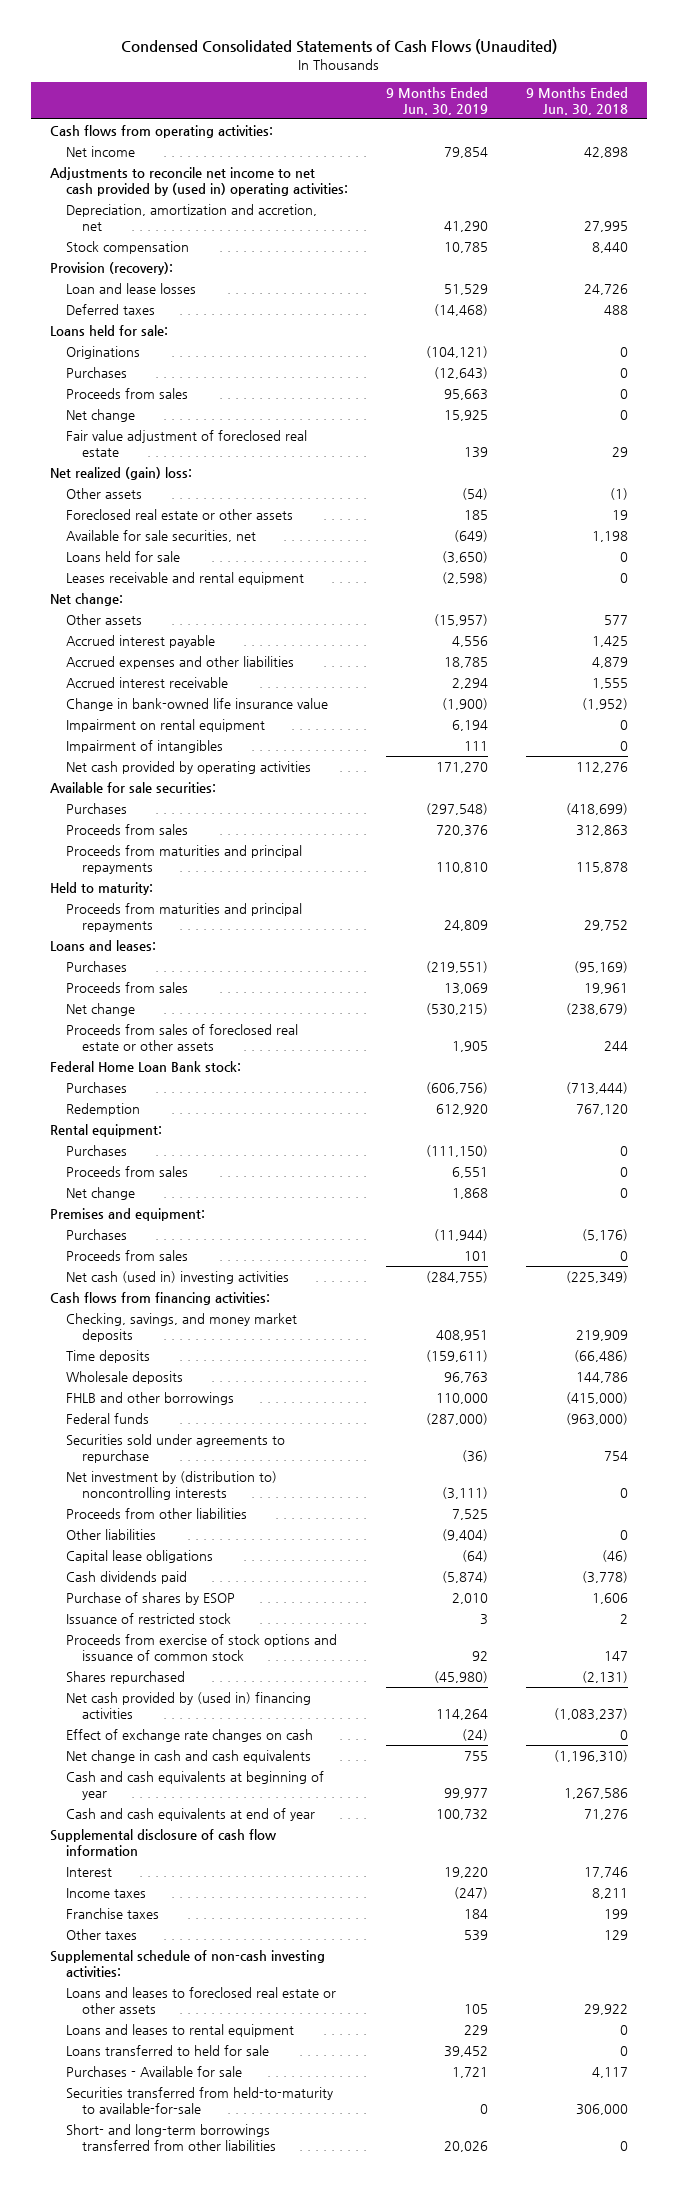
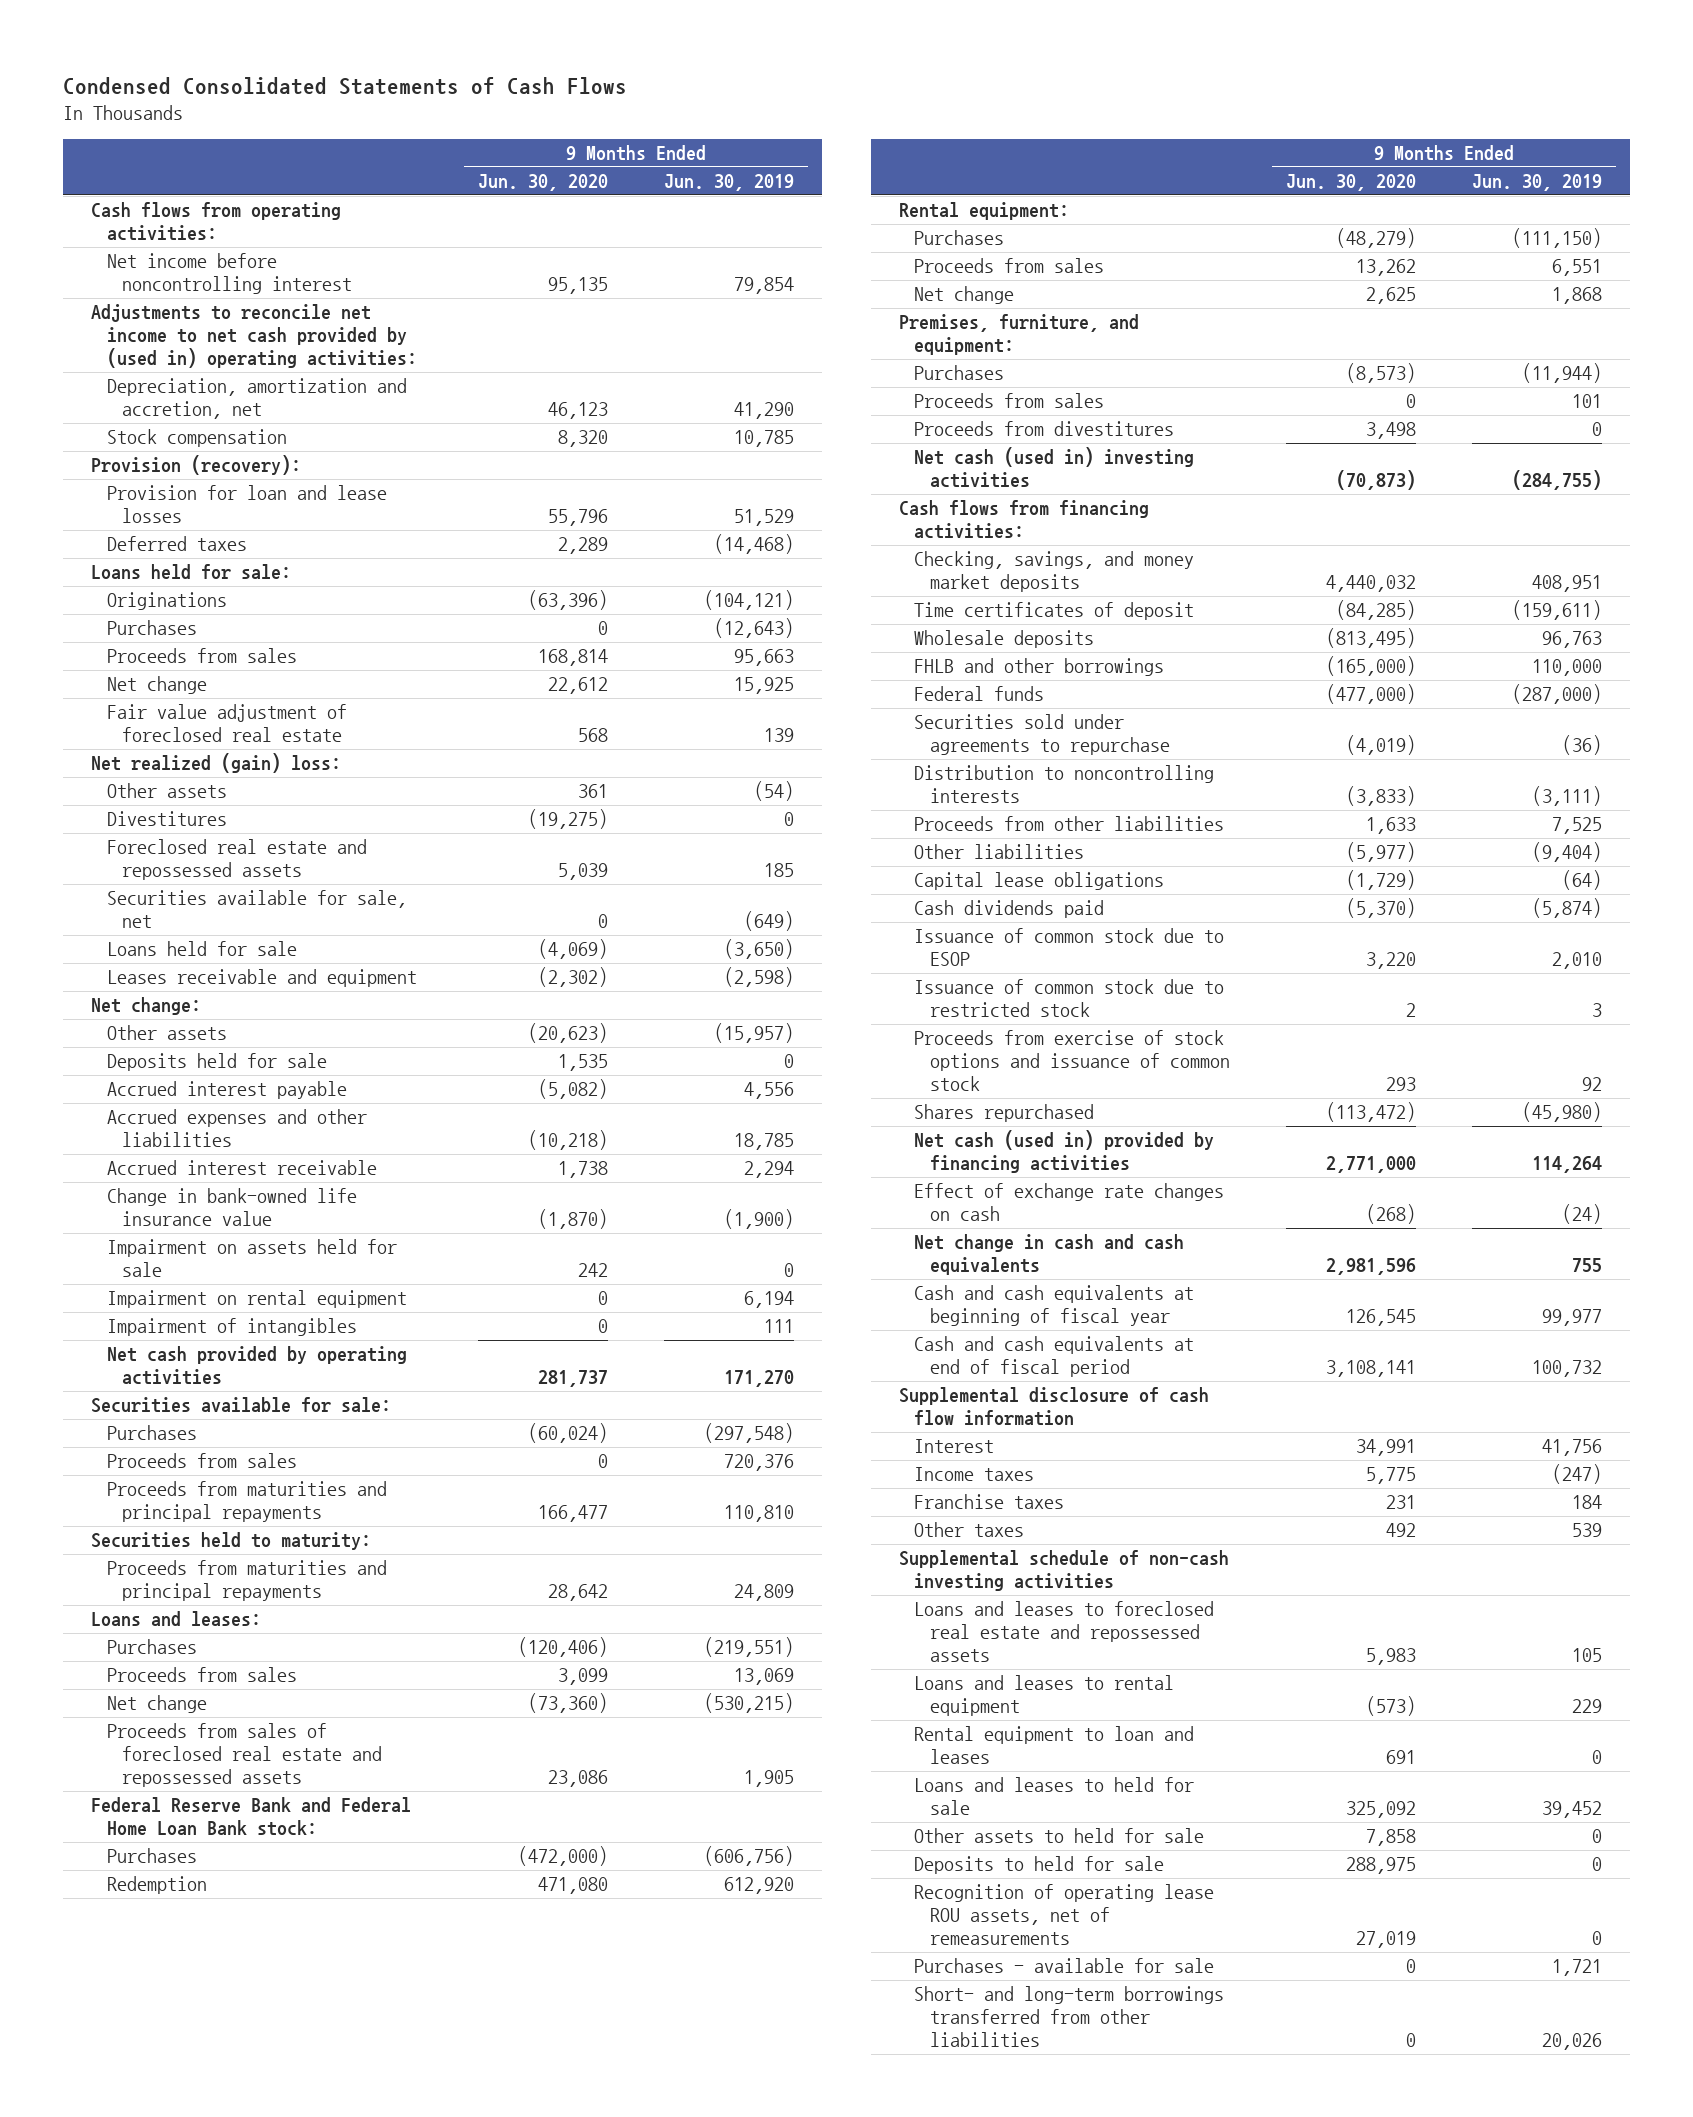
[120,39,557,55] Condensed Consolidated Statements of Cash Flows (Unaudited) -> [63,77,628,96] Condensed Consolidated Statements of Cash Flows
[525,87,628,115] 9 Months Ended Jun. 30, 2018 -> none
none -> [478,173,609,191] Jun. 30, 2020
[65,146,135,158] Net income -> [106,253,353,295] Net income before noncontrolling interest
[65,283,196,295] Loan and lease losses -> [106,485,387,524] Provision for loan and lease losses
none -> [106,811,227,827] Divestitures
[65,509,293,521] Foreclosed real estate or other assets -> [106,839,367,881] Foreclosed real estate and repossessed assets
[65,530,256,543] Available for sale securities, net -> [106,890,407,929] Securities available for sale, net
[65,572,304,586] Leases receivable and rental equipment -> [106,969,417,988] Leases receivable and equipment
none -> [106,1053,327,1072] Deposits held for sale
none -> [106,1239,397,1278] Impairment on assets held for sale
[49,782,216,794] Available for sale securities: -> [90,1397,391,1414] Securities available for sale:
[49,882,153,896] Held to maturity: -> [90,1532,371,1551] Securities held to maturity:
[65,1024,298,1051] Proceeds from sales of foreclosed real estate or other assets -> [106,1723,383,1788] Proceeds from sales of foreclosed real estate and repossessed assets
[49,1061,241,1073] Federal Home Loan Bank stock: -> [90,1797,411,1837] Federal Reserve Bank and Federal Home Loan Bank stock:
[49,1208,205,1222] Premises and equipment: -> [898,314,1139,356] Premises, furniture, and equipment:
none -> [914,421,1175,437] Proceeds from divestitures
[65,1350,150,1364] Time deposits -> [914,602,1195,621] Time certificates of deposit
[65,1471,277,1500] Net investment by (distribution to) noncontrolling interests -> [914,765,1215,804] Distribution to noncontrolling interests
[65,1592,235,1606] Purchase of shares by ESOP -> none
none -> [914,928,1225,967] Issuance of common stock due to ESOP
[65,1613,231,1625] Issuance of restricted stock -> [914,979,1225,1018] Issuance of common stock due to restricted stock
[65,1692,311,1719] Net cash provided by (used in) financing activities -> [914,1130,1215,1174] Net cash (used in) provided by financing activities
[65,1771,324,1800] Cash and cash equivalents at beginning of year -> [914,1285,1195,1327] Cash and cash equivalents at beginning of fiscal year
[65,1808,315,1822] Cash and cash equivalents at end of year -> [914,1336,1195,1378] Cash and cash equivalents at end of fiscal period
[443,1867,488,1879] 19,220 -> [1541,1439,1602,1457] 41,756
[49,1950,325,1977] Supplemental schedule of non-cash investing activities: -> [898,1550,1229,1592] Supplemental schedule of non-cash investing activities
[65,1987,336,2014] Loans and leases to foreclosed real estate or other assets -> [914,1601,1215,1663] Loans and leases to foreclosed real estate and repossessed assets
[65,2087,333,2114] Securities transferred from held-to-maturity to available-for-sale -> none
none -> [914,1726,1195,1765] Rental equipment to loan and leases
[65,2045,269,2057] Loans transferred to held for sale -> [914,1777,1195,1816] Loans and leases to held for sale
none -> [914,1828,1205,1844] Other assets to held for sale
none -> [914,1856,1165,1875] Deposits to held for sale
none -> [914,1884,1215,1946] Recognition of operating lease ROU assets, net of remeasurements
[65,2066,242,2078] Purchases - Available for sale -> [914,1958,1215,1974] Purchases - available for sale

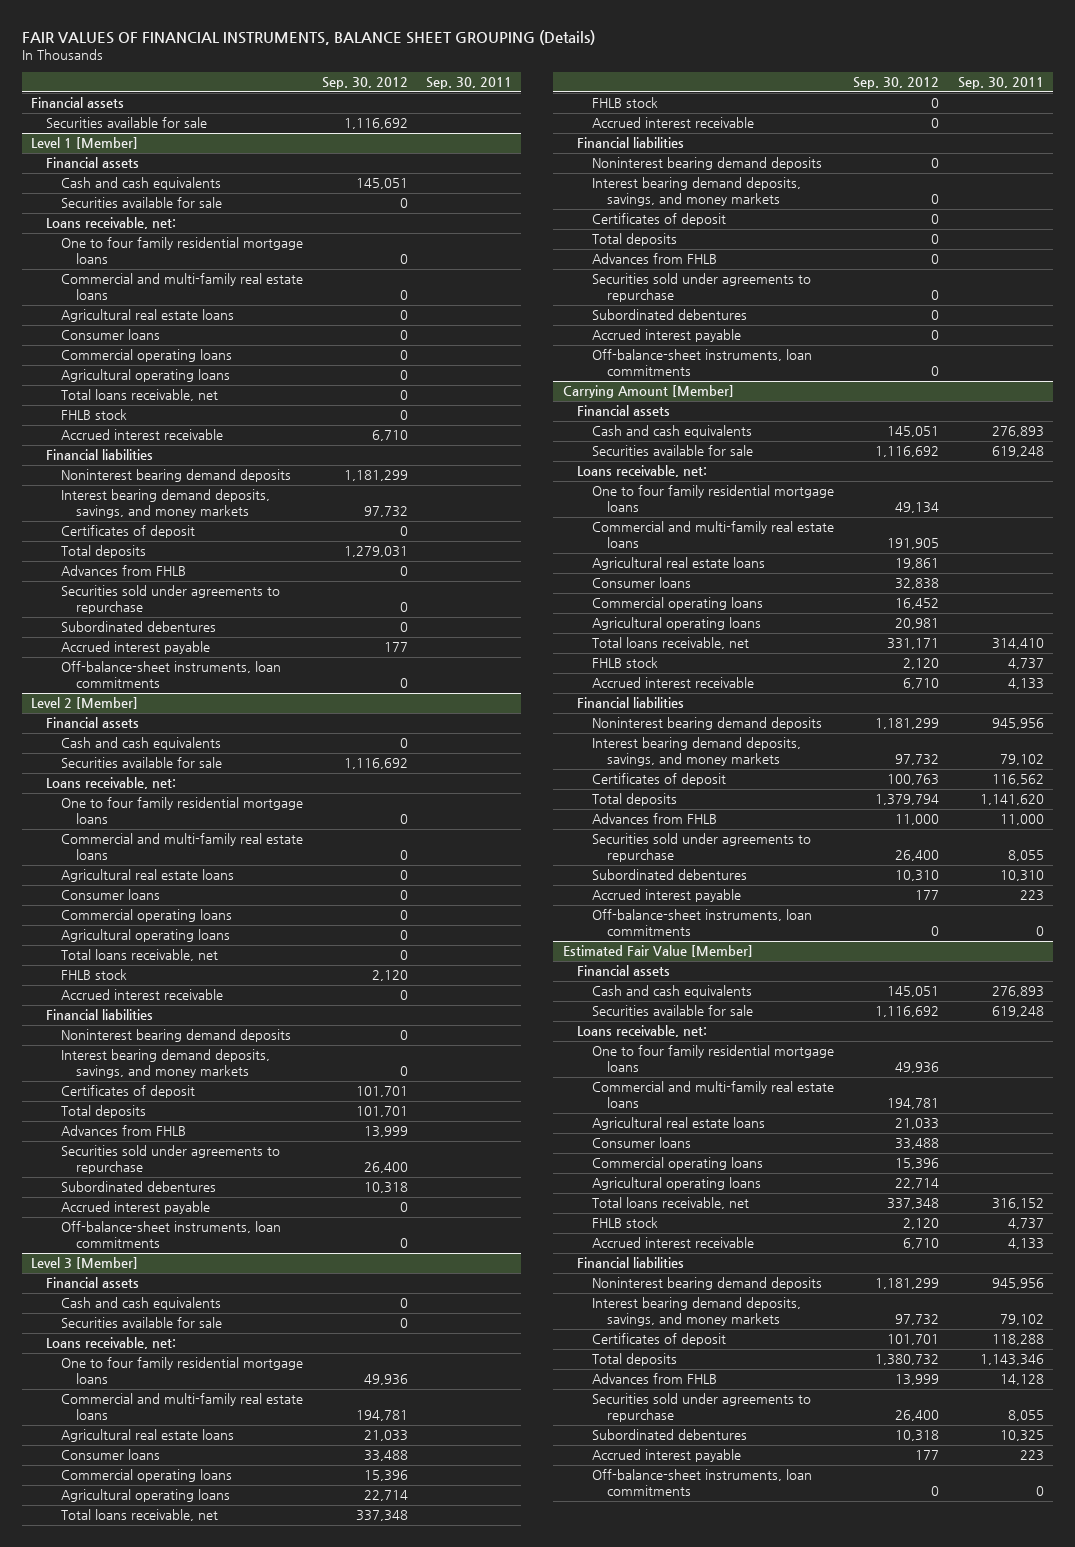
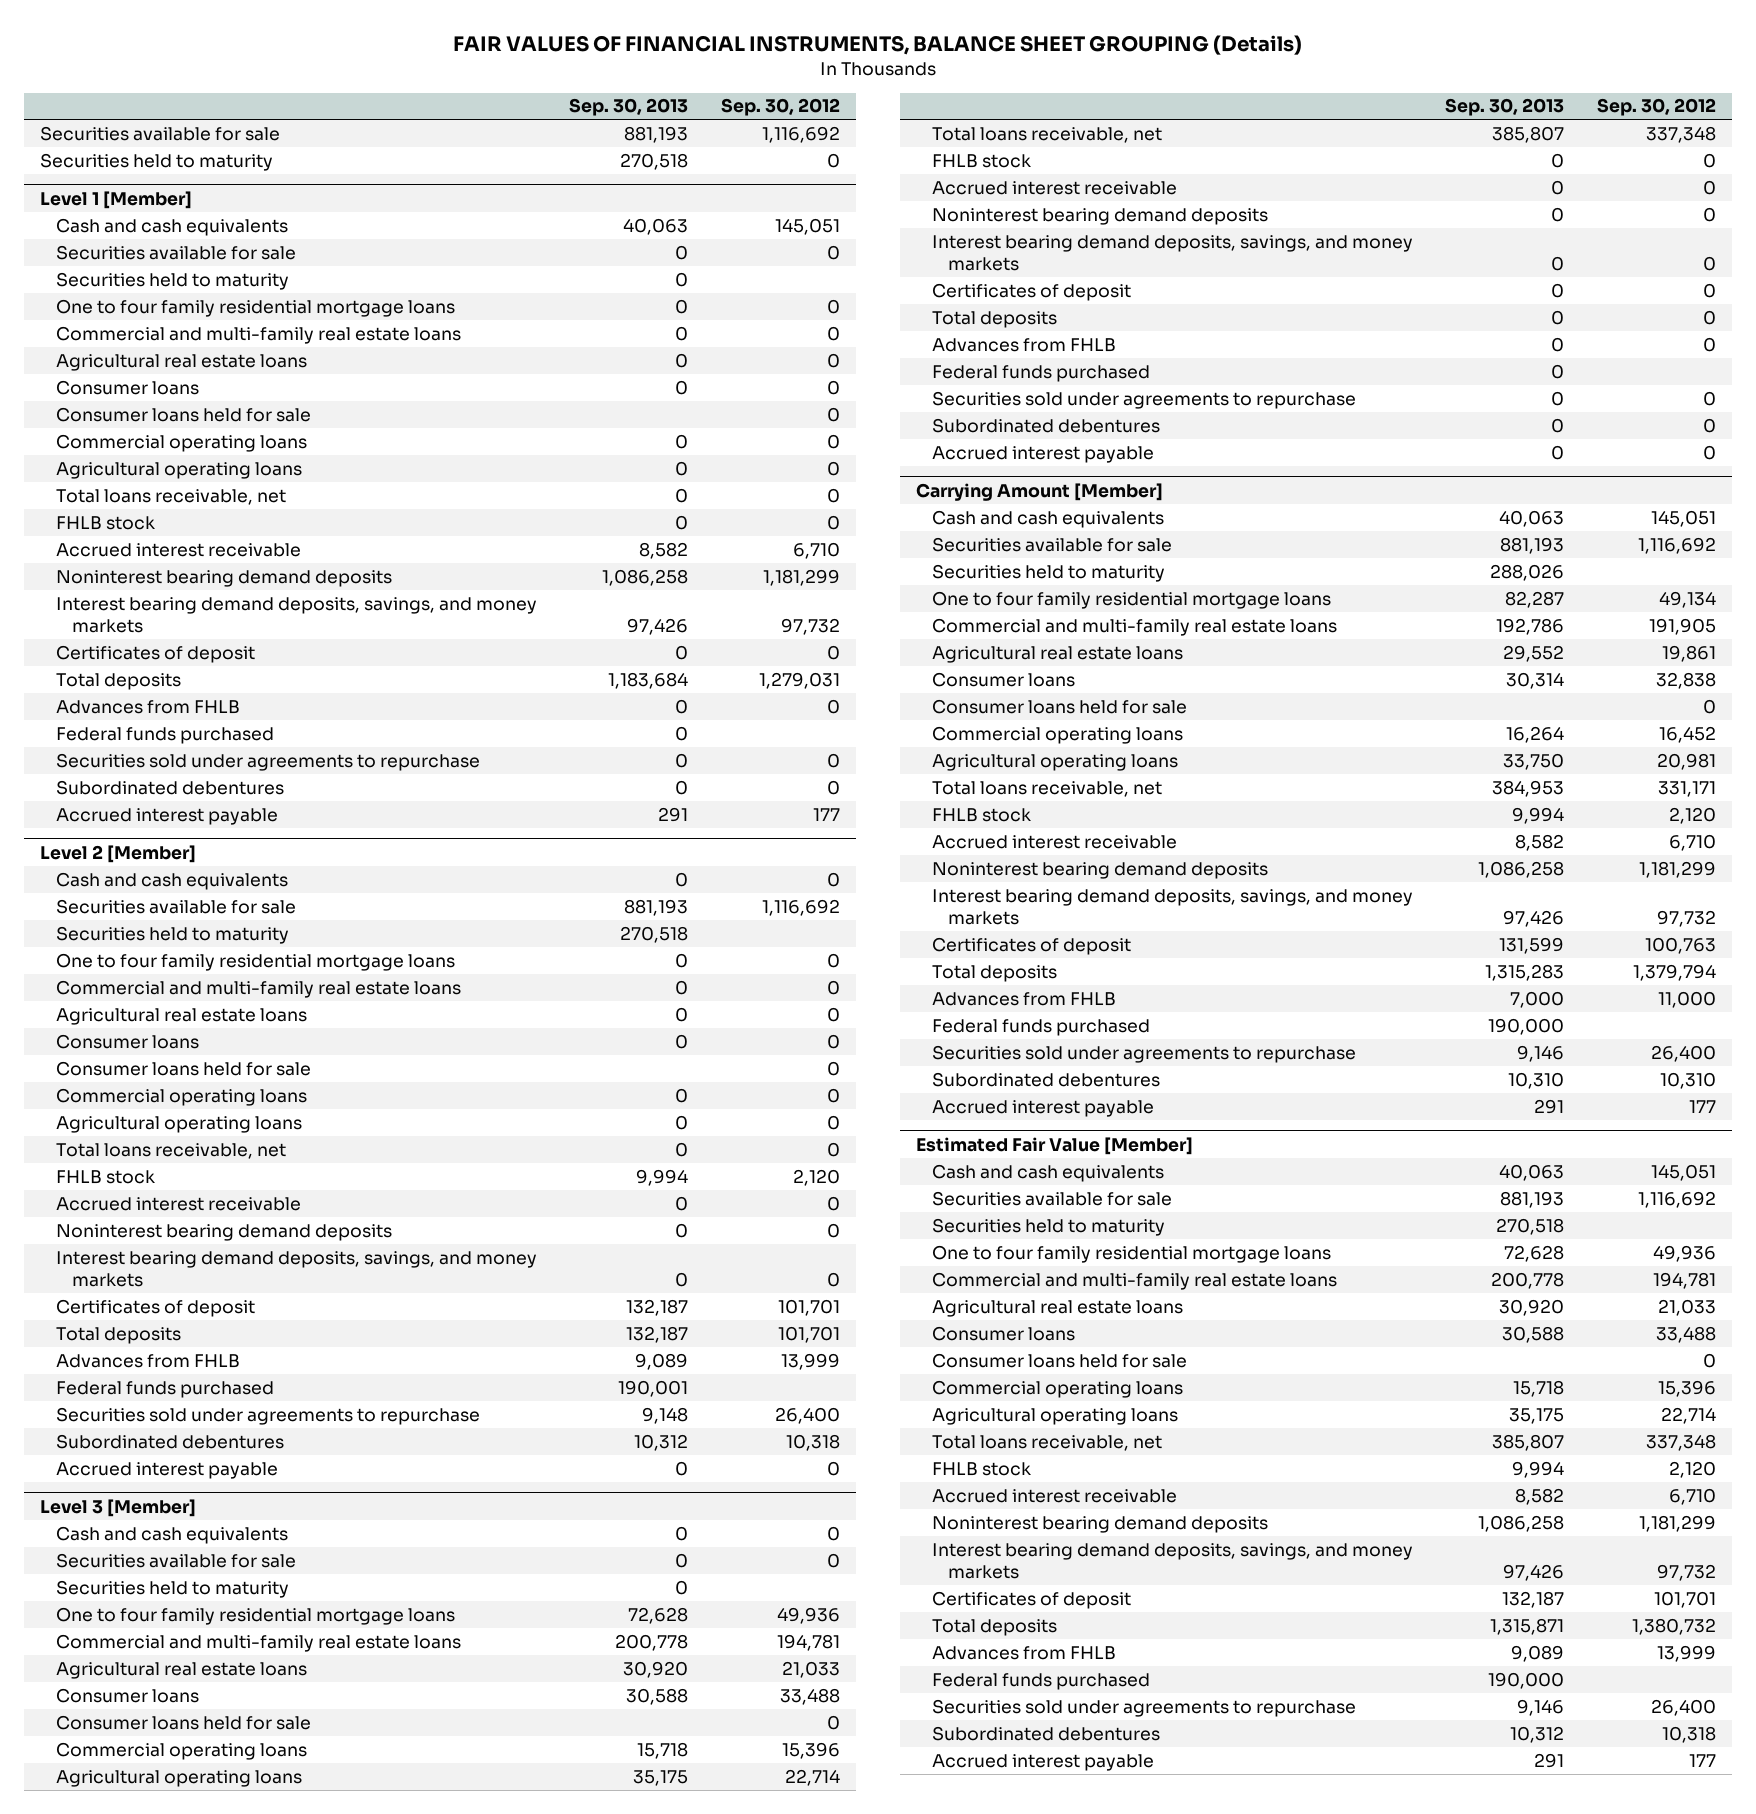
[426,77,513,90] Sep. 30, 2011 -> none
none -> [569,98,689,117] Sep. 30, 2013
[31,97,125,109] Financial assets -> none
none -> [40,152,274,171] Securities held to maturity
[46,157,140,169] Financial assets -> none
[46,217,177,230] Loans receivable, net: -> none
none -> [55,271,289,290] Securities held to maturity
none -> [55,406,311,422] Consumer loans held for sale
[46,449,154,461] Financial liabilities -> none
none -> [55,726,274,744] Federal funds purchased
[60,661,281,689] Off-balance-sheet instruments, loan commitments -> none
[46,717,140,729] Financial assets -> none
[46,777,177,790] Loans receivable, net: -> none
none -> [55,925,289,944] Securities held to maturity
none -> [55,1060,311,1076] Consumer loans held for sale
[46,1009,154,1021] Financial liabilities -> none
none -> [55,1380,274,1398] Federal funds purchased
[60,1221,281,1249] Off-balance-sheet instruments, loan commitments -> none
[46,1277,140,1289] Financial assets -> none
[46,1337,177,1350] Loans receivable, net: -> none
none -> [55,1579,289,1598] Securities held to maturity
none -> [55,1714,311,1730] Consumer loans held for sale
[577,137,685,149] Financial liabilities -> none
none -> [931,364,1150,382] Federal funds purchased
[592,349,813,377] Off-balance-sheet instruments, loan commitments -> none
[577,405,671,417] Financial assets -> none
[577,465,708,478] Loans receivable, net: -> none
none -> [931,563,1165,582] Securities held to maturity
none -> [931,698,1187,714] Consumer loans held for sale
[577,697,685,709] Financial liabilities -> none
none -> [931,1018,1150,1036] Federal funds purchased
[592,909,813,937] Off-balance-sheet instruments, loan commitments -> none
[577,965,671,977] Financial assets -> none
[577,1025,708,1038] Loans receivable, net: -> none
none -> [931,1217,1165,1236] Securities held to maturity
none -> [931,1352,1187,1368] Consumer loans held for sale
[577,1257,685,1269] Financial liabilities -> none
none -> [931,1672,1150,1690] Federal funds purchased
[592,1469,813,1497] Off-balance-sheet instruments, loan commitments -> none

